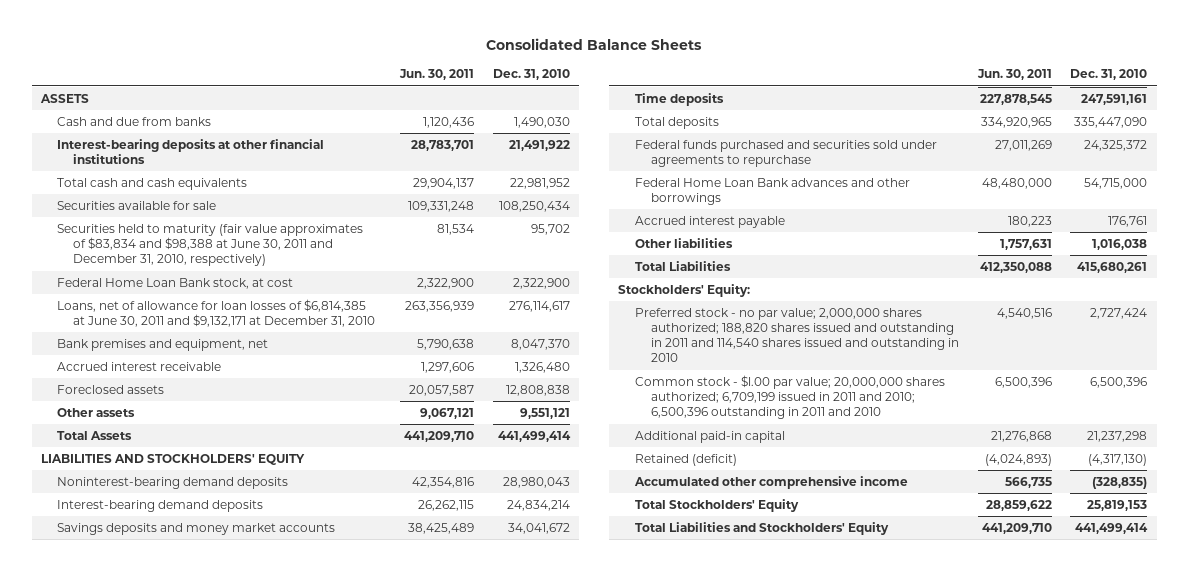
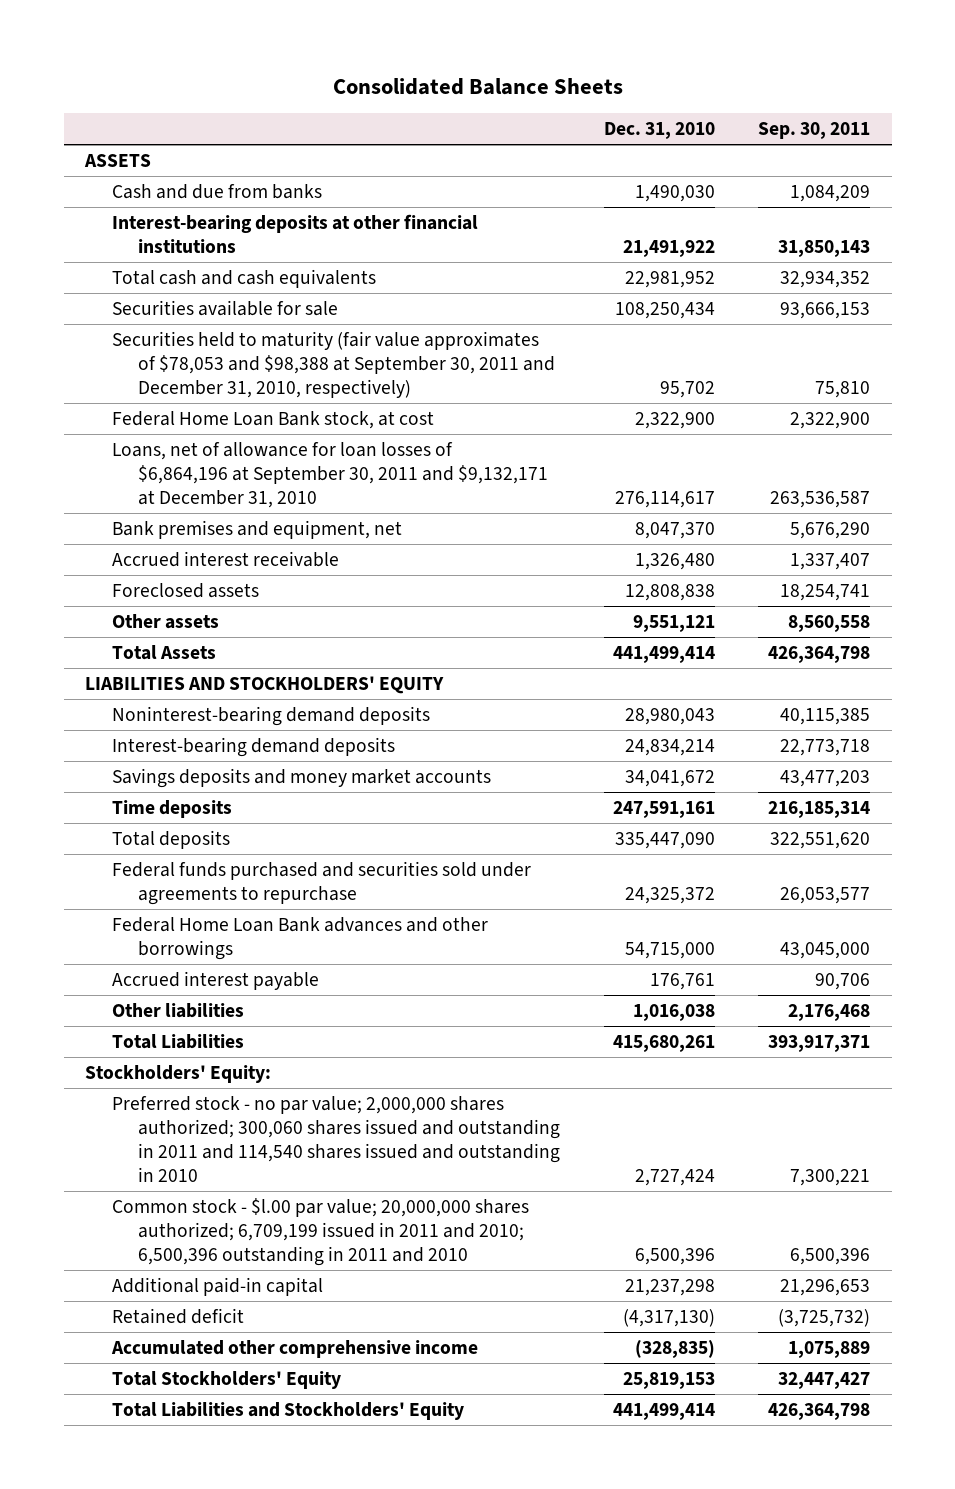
[399,69,475,81] Jun. 30, 2011 -> none
none -> [758,122,871,140] Sep. 30, 2011
[57,223,364,267] Securities held to maturity (fair value approximates of $83,834 and $98,388 at June 30, 2011 and December 31, 2010, respectively) -> [111,330,556,399] Securities held to maturity (fair value approximates of $78,053 and $98,388 at September 30, 2011 and December 31, 2010, respectively)
[57,298,376,327] Loans, net of allowance for loan losses of $6,814,385 at June 30, 2011 and $9,132,171 at December 31, 2010 -> [111,441,549,509] Loans, net of allowance for loan losses of $6,864,196 at September 30, 2011 and $9,132,171 at December 31, 2010
[634,307,959,363] Preferred stock - no par value; 2,000,000 shares authorized; 188,820 shares issued and outstanding in 2011 and 114,540 shares issued and outstanding in 2010 -> [111,1095,561,1183] Preferred stock - no par value; 2,000,000 shares authorized; 300,060 shares issued and outstanding in 2011 and 114,540 shares issued and outstanding in 2010
[634,453,737,466] Retained (deficit) -> [111,1307,244,1324] Retained deficit

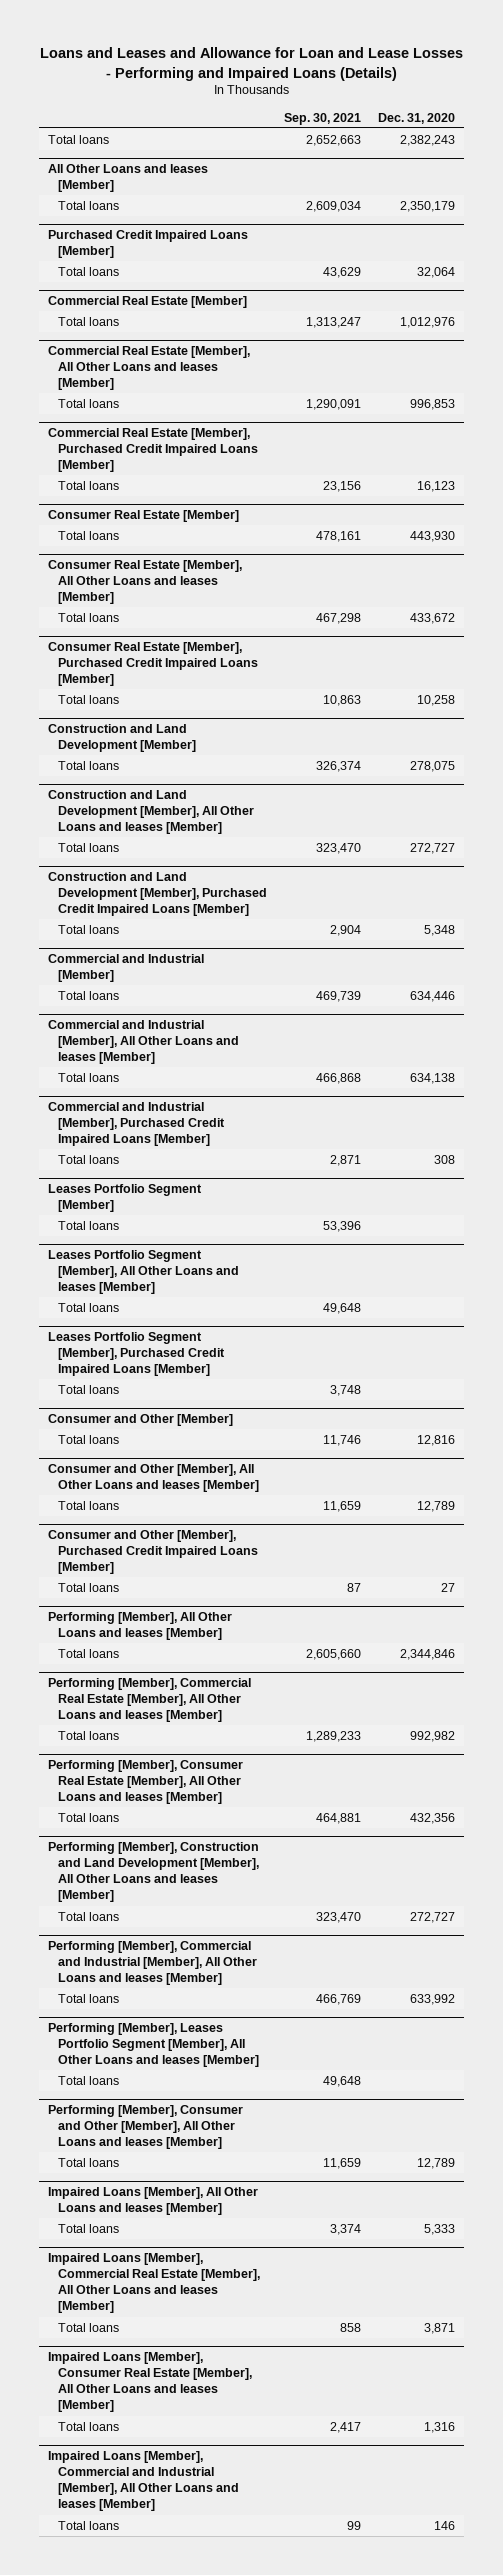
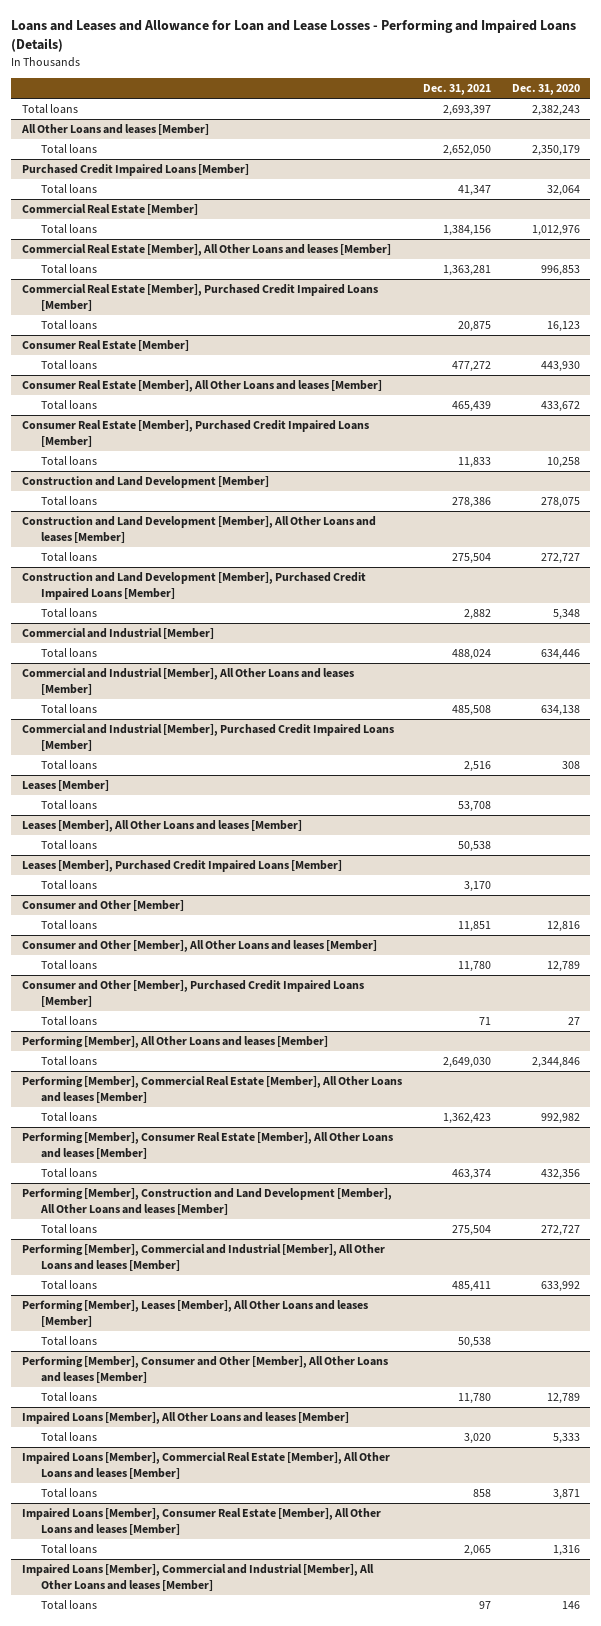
[284,112,362,125] Sep. 30, 2021 -> none
none -> [422,83,491,95] Dec. 31, 2021
[47,1183,202,1213] Leases Portfolio Segment [Member] -> [21,780,109,792] Leases [Member]
[47,1249,240,1295] Leases Portfolio Segment [Member], All Other Loans and leases [Member] -> [21,820,302,833] Leases [Member], All Other Loans and leases [Member]
[47,1331,226,1377] Leases Portfolio Segment [Member], Purchased Credit Impaired Loans [Member] -> [21,860,342,873] Leases [Member], Purchased Credit Impaired Loans [Member]
[47,2022,260,2068] Performing [Member], Leases Portfolio Segment [Member], All Other Loans and leases [Member] -> [21,1300,368,1327] Performing [Member], Leases [Member], All Other Loans and leases [Member]

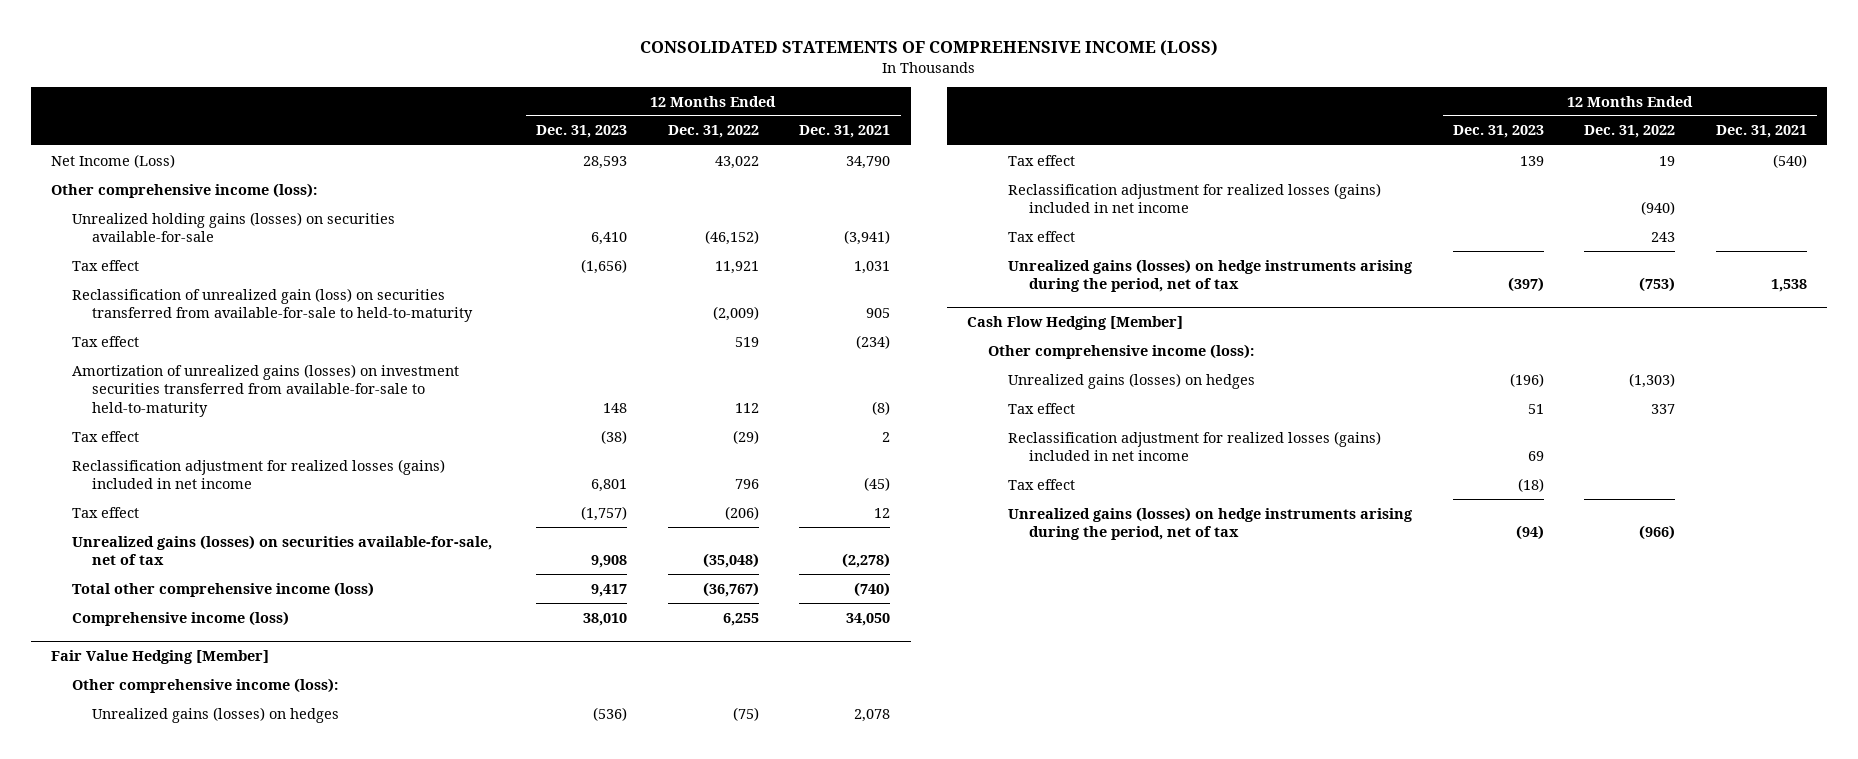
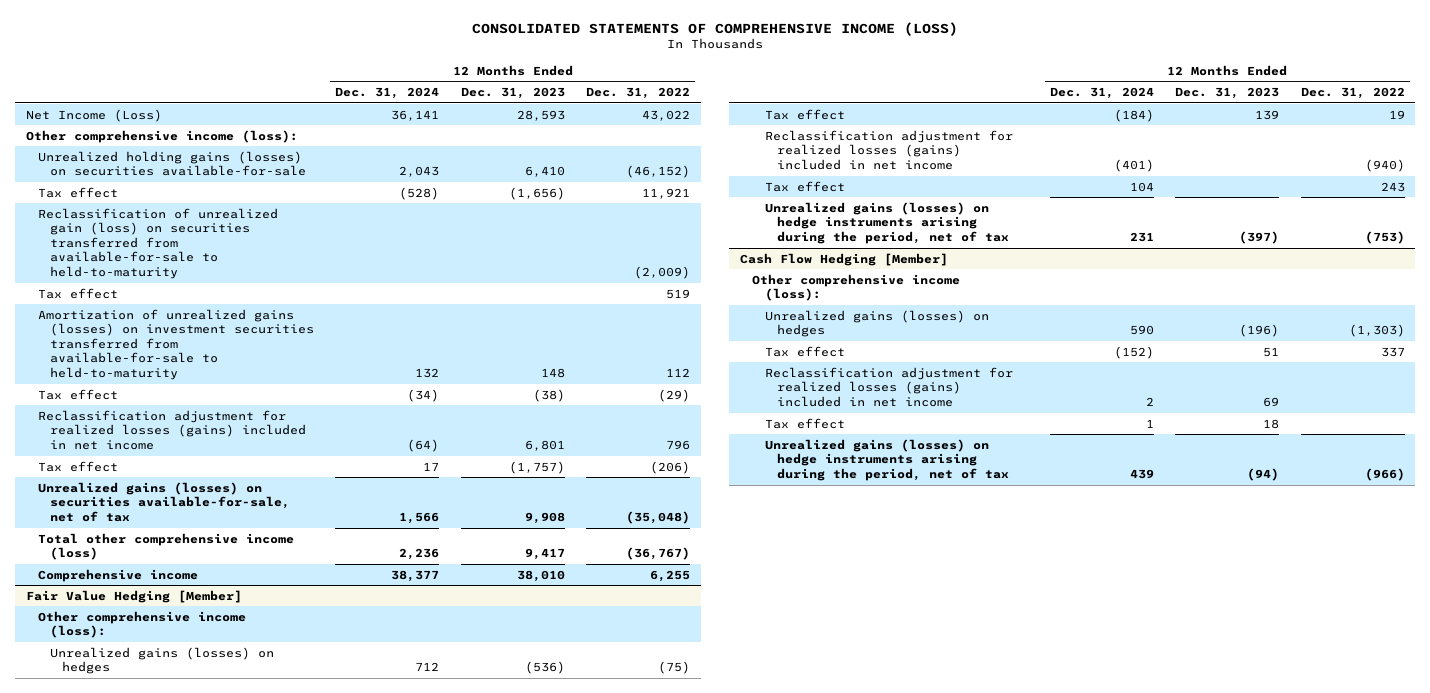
[799,125,891,139] Dec. 31, 2021 -> none
none -> [335,86,440,99] Dec. 31, 2024
[71,610,289,626] Comprehensive income (loss) -> [37,568,198,582] Comprehensive income
[1517,477,1544,492] (18) -> [1263,418,1280,429] 18

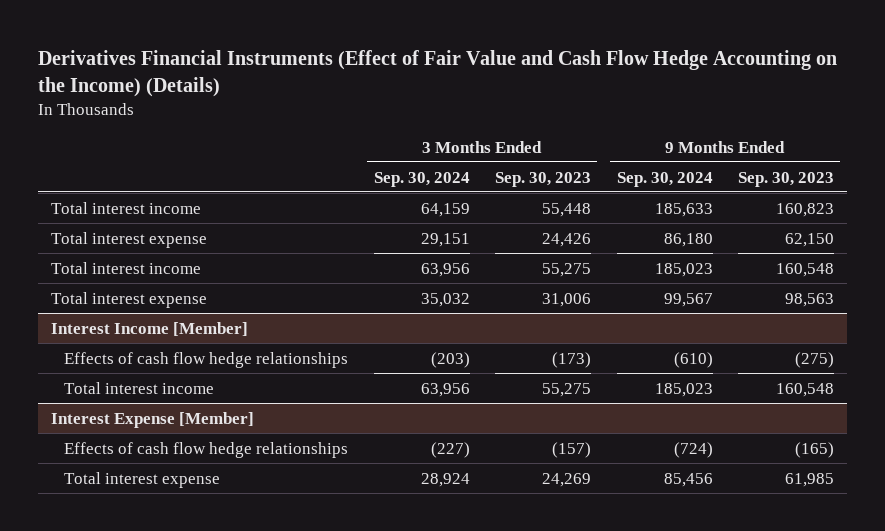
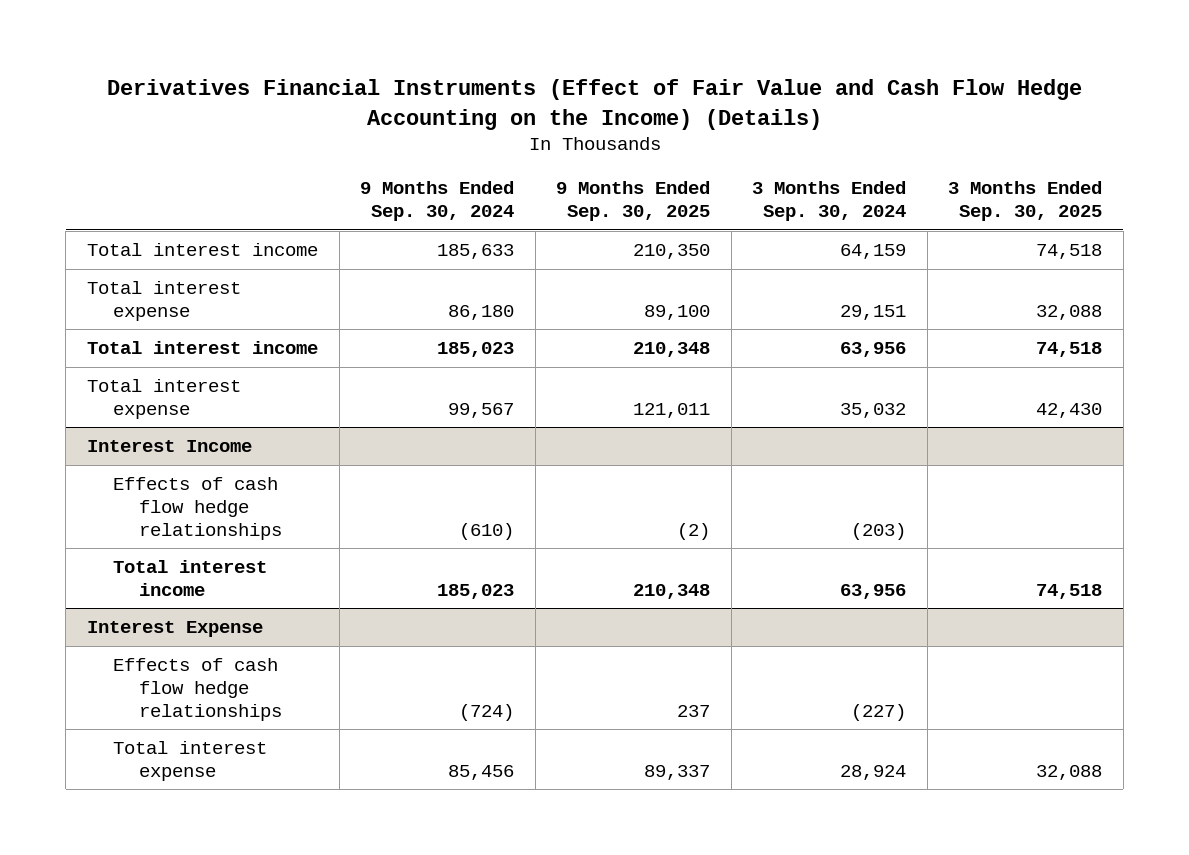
[495,171,592,187] Sep. 30, 2023 -> none
[738,171,835,187] Sep. 30, 2023 -> none
none -> [556,181,711,222] 9 Months Ended Sep. 30, 2025
none -> [948,181,1103,222] 3 Months Ended Sep. 30, 2025
[51,321,249,336] Interest Income [Member] -> [86,440,252,453] Interest Income
[51,411,255,428] Interest Expense [Member] -> [86,621,263,638] Interest Expense

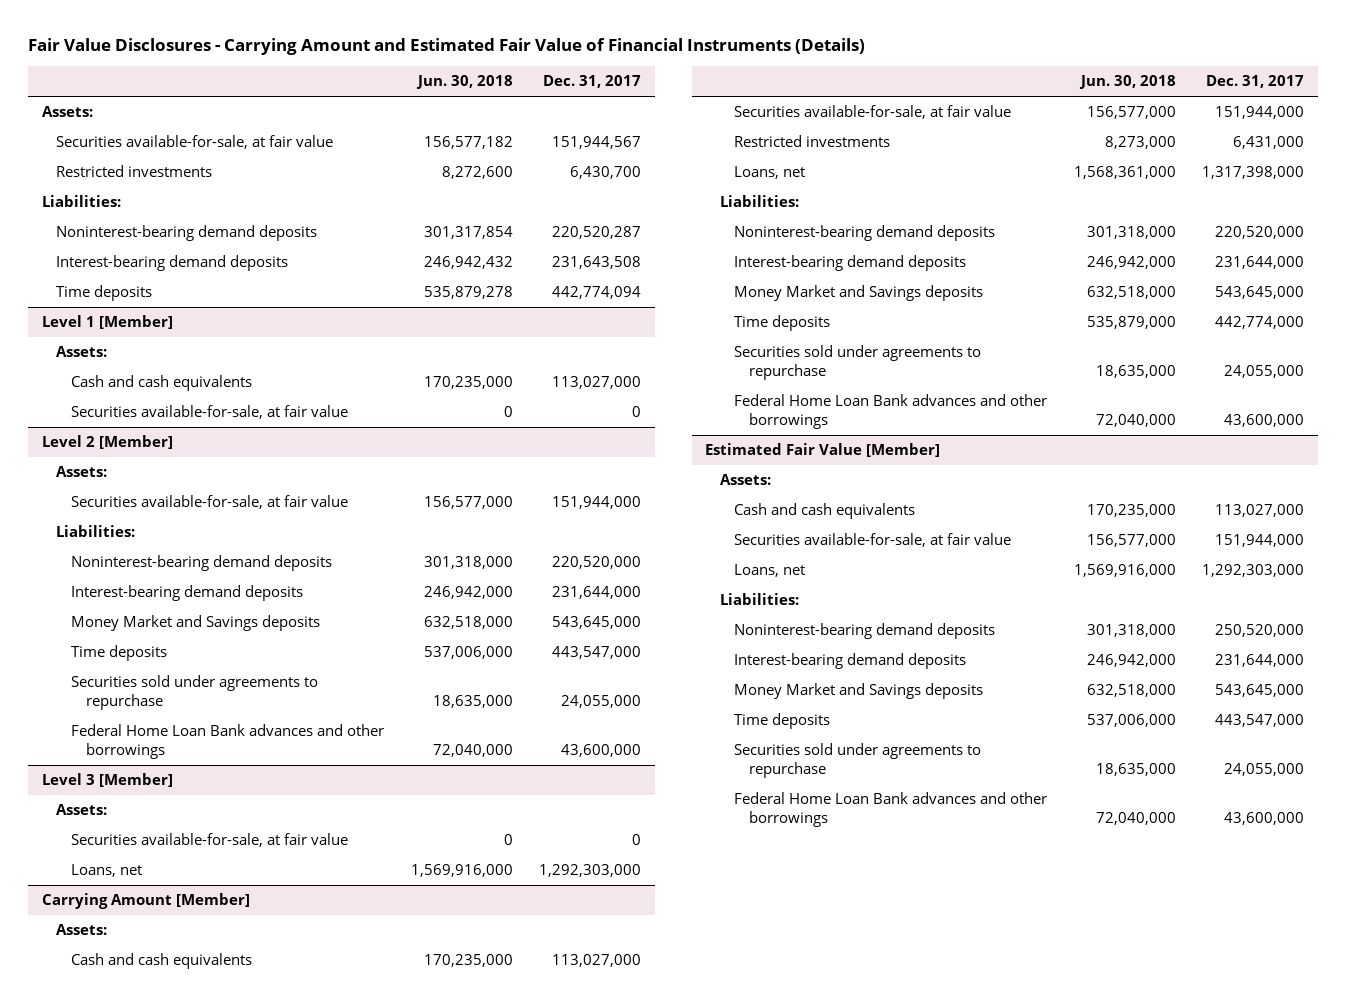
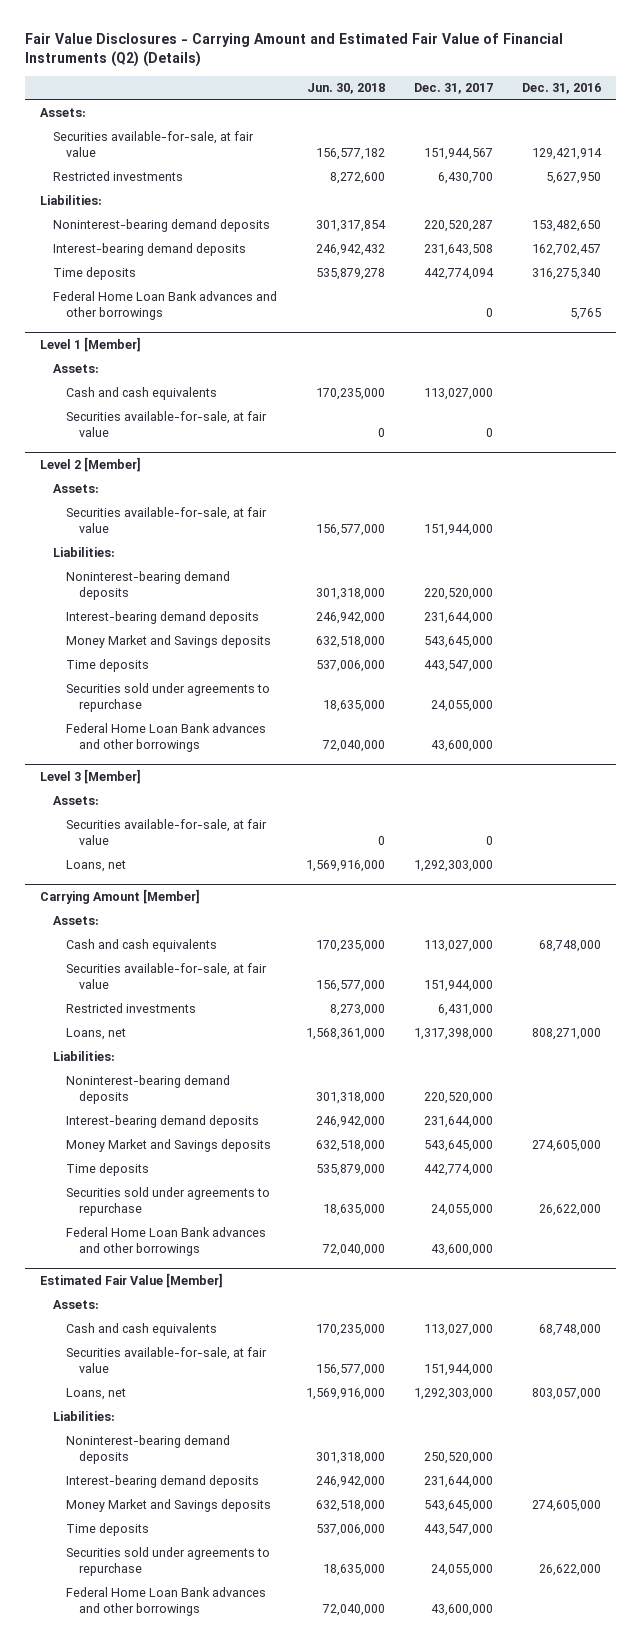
[28,38,866,56] Fair Value Disclosures - Carrying Amount and Estimated Fair Value of Financial Instruments (Details) -> [25,33,564,68] Fair Value Disclosures - Carrying Amount and Estimated Fair Value of Financial Instruments (Q2) (Details)
none -> [522,83,602,95] Dec. 31, 2016
none -> [52,291,277,320] Federal Home Loan Bank advances and other borrowings

